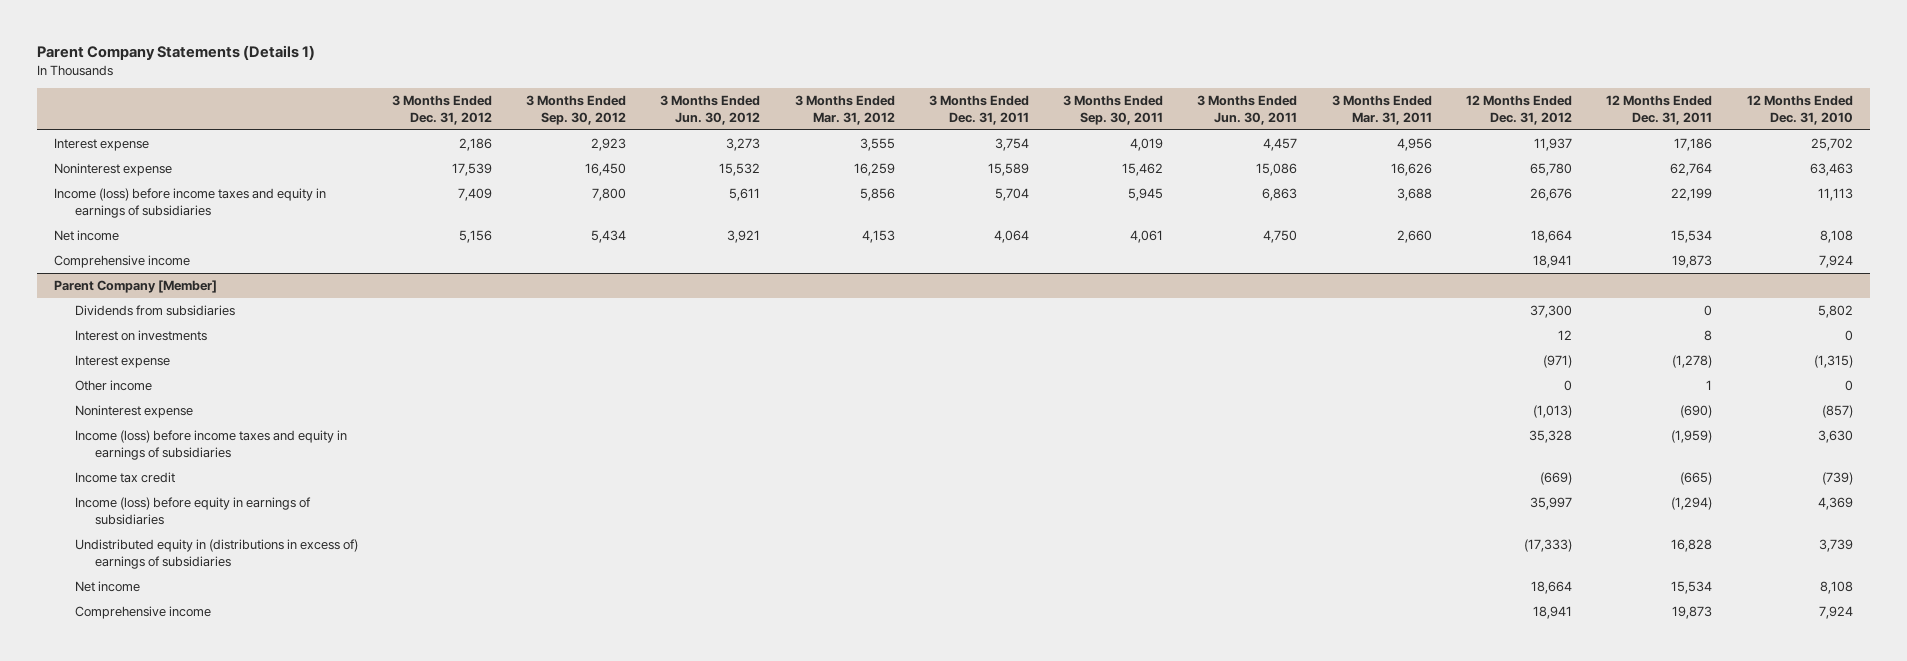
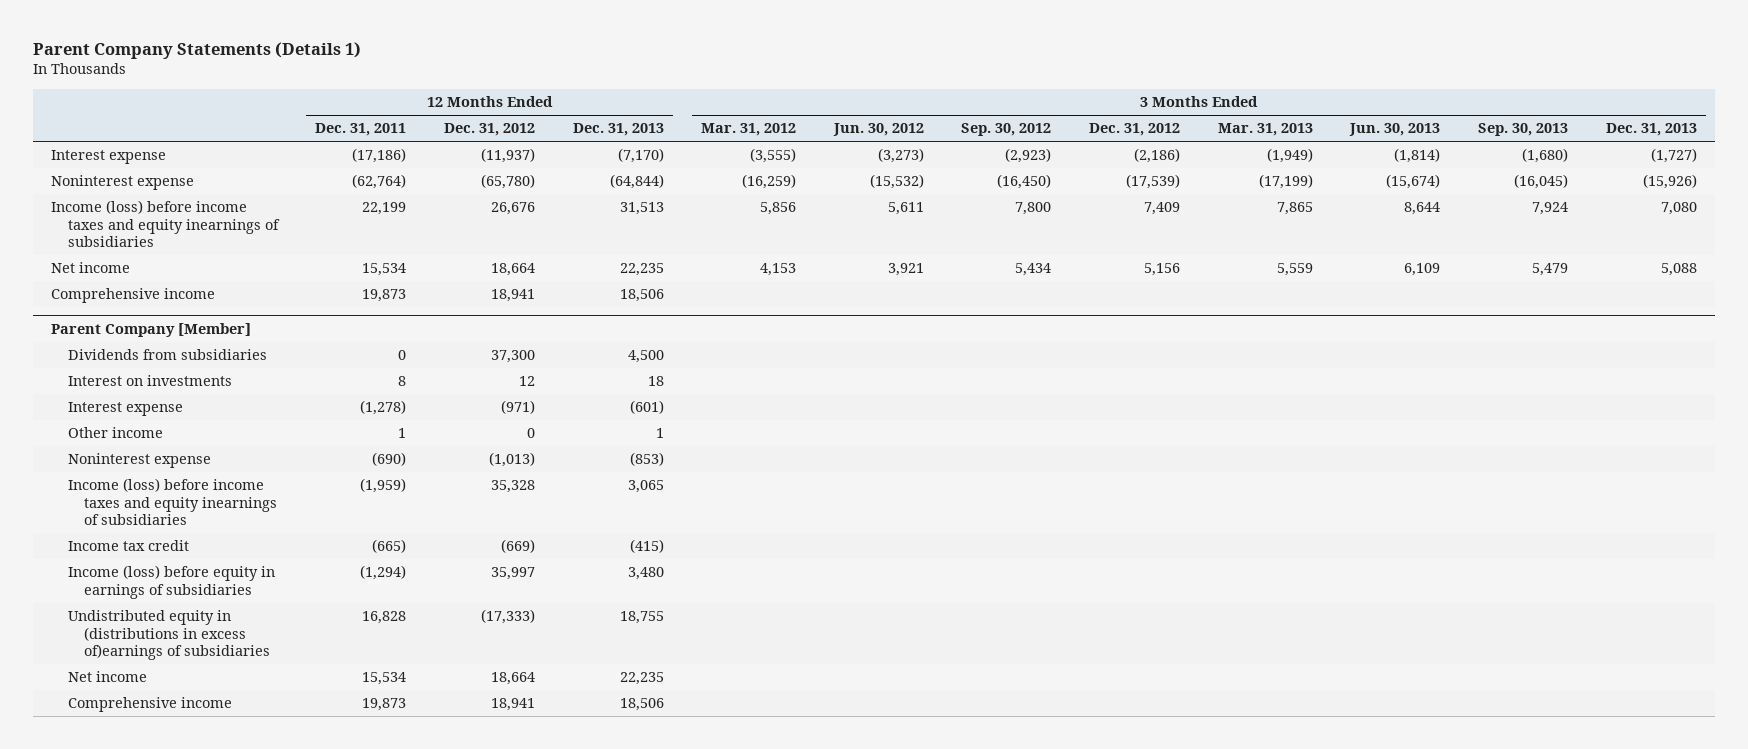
[928,95,1029,125] 3 Months Ended Dec. 31, 2011 -> none
[1063,95,1164,125] 3 Months Ended Sep. 30, 2011 -> none
[1197,95,1298,125] 3 Months Ended Jun. 30, 2011 -> none
[1331,95,1432,125] 3 Months Ended Mar. 31, 2011 -> none
[1746,95,1853,125] 12 Months Ended Dec. 31, 2010 -> none
none -> [572,123,664,137] Dec. 31, 2013
none -> [1217,123,1313,137] Mar. 31, 2013
none -> [1349,123,1441,137] Jun. 30, 2013
none -> [1477,123,1568,137] Sep. 30, 2013
none -> [1605,123,1697,137] Dec. 31, 2013
[458,138,492,152] 2,186 -> [1134,148,1181,164] (2,186)
[591,138,627,152] 2,923 -> [1005,148,1052,164] (2,923)
[726,138,761,152] 3,273 -> [877,148,924,164] (3,273)
[859,138,895,152] 3,555 -> [750,148,797,164] (3,555)
[1533,138,1572,152] 11,937 -> [481,148,536,164] (11,937)
[1674,138,1713,152] 17,186 -> [352,148,407,164] (17,186)
[451,163,492,177] 17,539 -> [1126,174,1181,190] (17,539)
[585,163,627,177] 16,450 -> [997,174,1052,190] (16,450)
[719,163,761,177] 15,532 -> [869,174,924,190] (15,532)
[853,163,895,177] 16,259 -> [742,174,797,190] (16,259)
[1529,163,1572,177] 65,780 -> [481,174,536,190] (65,780)
[1670,163,1713,177] 62,764 -> [352,174,407,190] (62,764)
[54,188,327,218] Income (loss) before income taxes and equity in earnings of subsidiaries -> [51,200,280,248] Income (loss) before income taxes and equity inearnings of subsidiaries
[74,430,347,460] Income (loss) before income taxes and equity in earnings of subsidiaries -> [67,478,278,526] Income (loss) before income taxes and equity inearnings of subsidiaries
[74,539,358,569] Undistributed equity in (distributions in excess of) earnings of subsidiaries -> [67,610,271,661] Undistributed equity in (distributions in excess of)earnings of subsidiaries

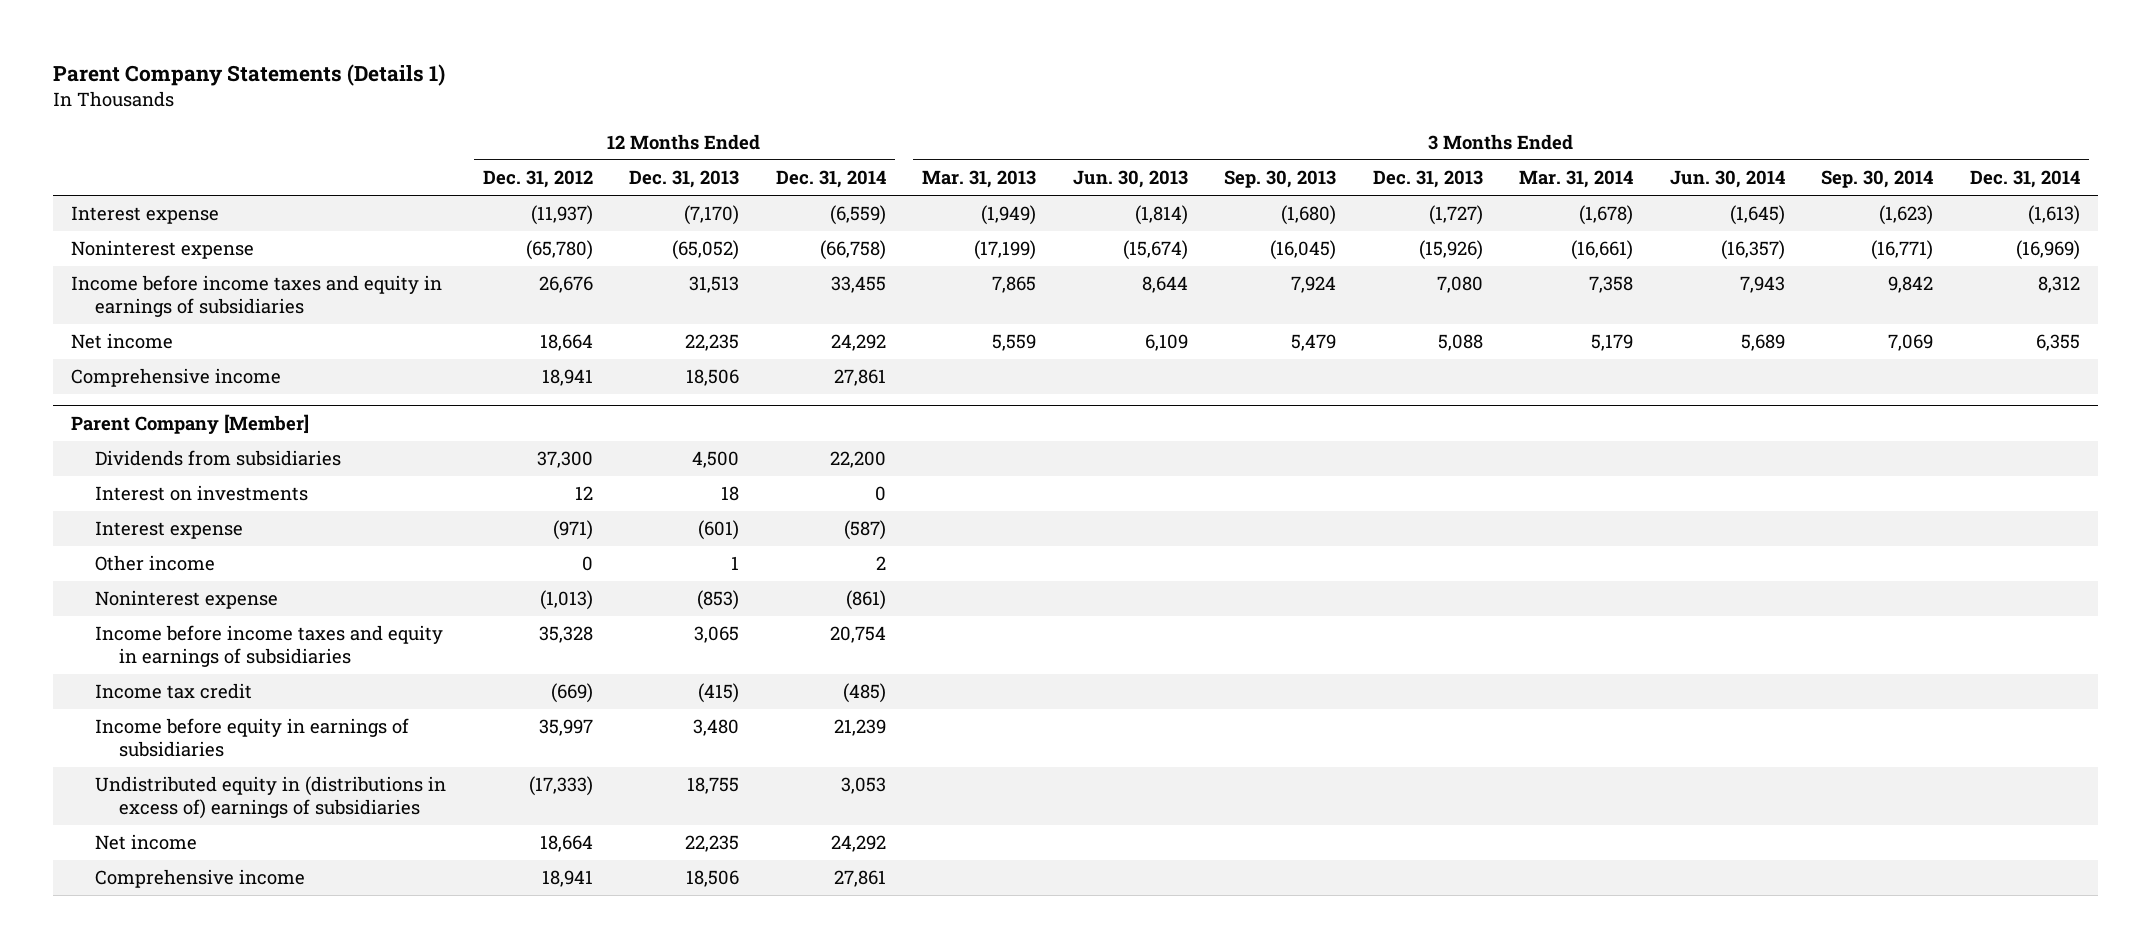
[315,123,407,137] Dec. 31, 2011 -> none
[701,123,797,137] Mar. 31, 2012 -> none
[832,123,924,137] Jun. 30, 2012 -> none
[961,123,1052,137] Sep. 30, 2012 -> none
[1089,123,1181,137] Dec. 31, 2012 -> none
none -> [775,170,886,189] Dec. 31, 2014
none -> [1519,170,1634,189] Mar. 31, 2014
none -> [1669,170,1785,189] Jun. 30, 2014
none -> [1821,170,1934,189] Sep. 30, 2014
none -> [1969,170,2080,189] Dec. 31, 2014
[609,174,664,190] (64,844) -> [672,240,740,261] (65,052)
[51,200,280,248] Income (loss) before income taxes and equity inearnings of subsidiaries -> [71,275,443,318] Income before income taxes and equity in earnings of subsidiaries
[67,478,278,526] Income (loss) before income taxes and equity inearnings of subsidiaries -> [95,625,444,668] Income before income taxes and equity in earnings of subsidiaries
[67,565,275,599] Income (loss) before equity in earnings of subsidiaries -> [95,718,410,758] Income before equity in earnings of subsidiaries
[67,610,271,661] Undistributed equity in (distributions in excess of)earnings of subsidiaries -> [95,776,447,820] Undistributed equity in (distributions in excess of) earnings of subsidiaries

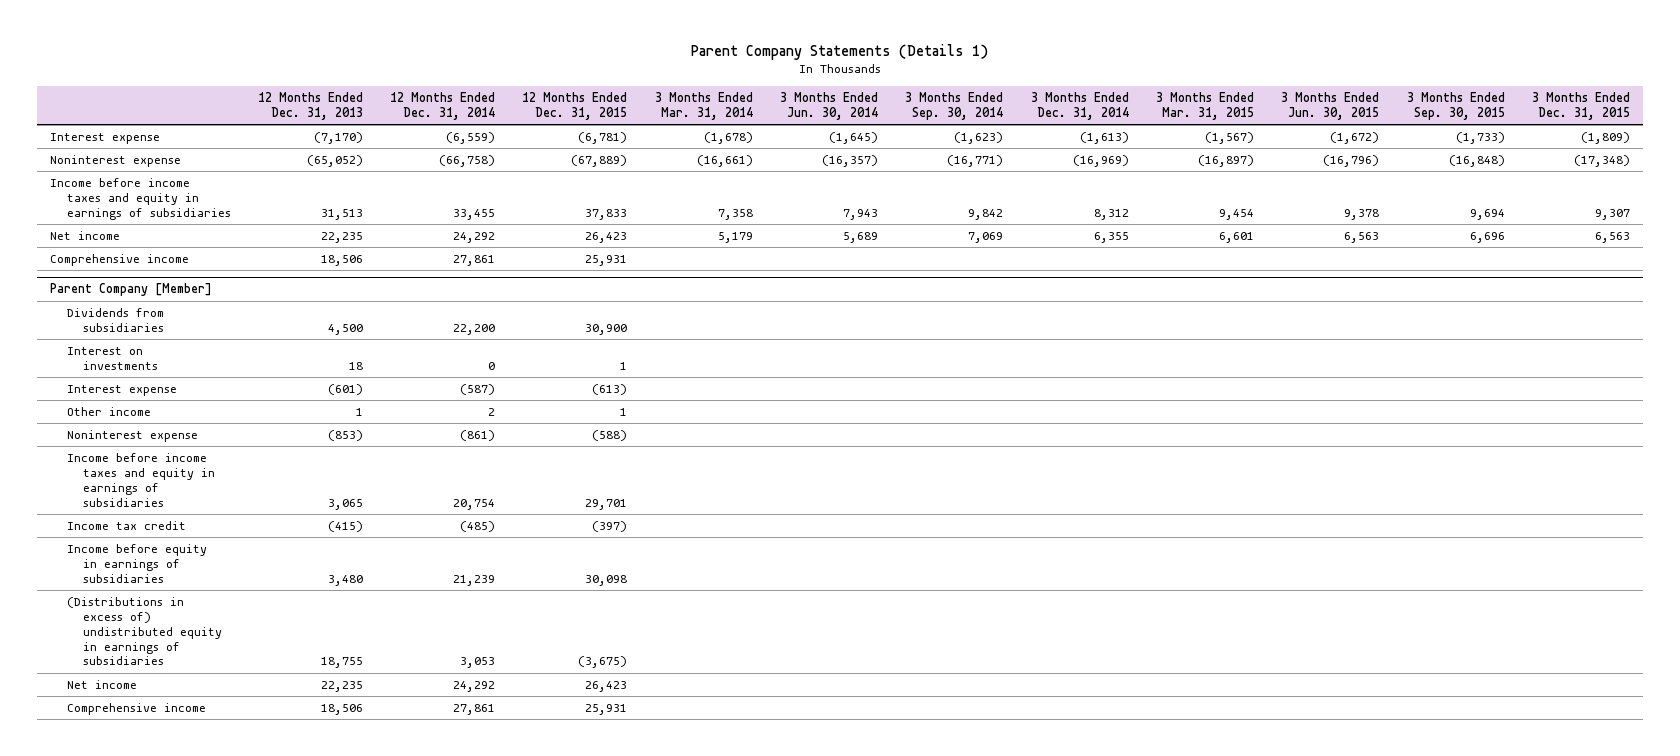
[482,170,593,189] Dec. 31, 2012 -> none
[922,170,1037,189] Mar. 31, 2013 -> none
[1072,170,1188,189] Jun. 30, 2013 -> none
[1224,170,1337,189] Sep. 30, 2013 -> none
[1372,170,1483,189] Dec. 31, 2013 -> none
none -> [522,91,628,120] 12 Months Ended Dec. 31, 2015
none -> [1155,91,1254,120] 3 Months Ended Mar. 31, 2015
none -> [1281,91,1380,120] 3 Months Ended Jun. 30, 2015
none -> [1406,91,1505,120] 3 Months Ended Sep. 30, 2015
none -> [1531,91,1630,120] 3 Months Ended Dec. 31, 2015
[95,776,447,820] Undistributed equity in (distributions in excess of) earnings of subsidiaries -> [66,597,222,666] (Distributions in excess of) undistributed equity in earnings of subsidiaries

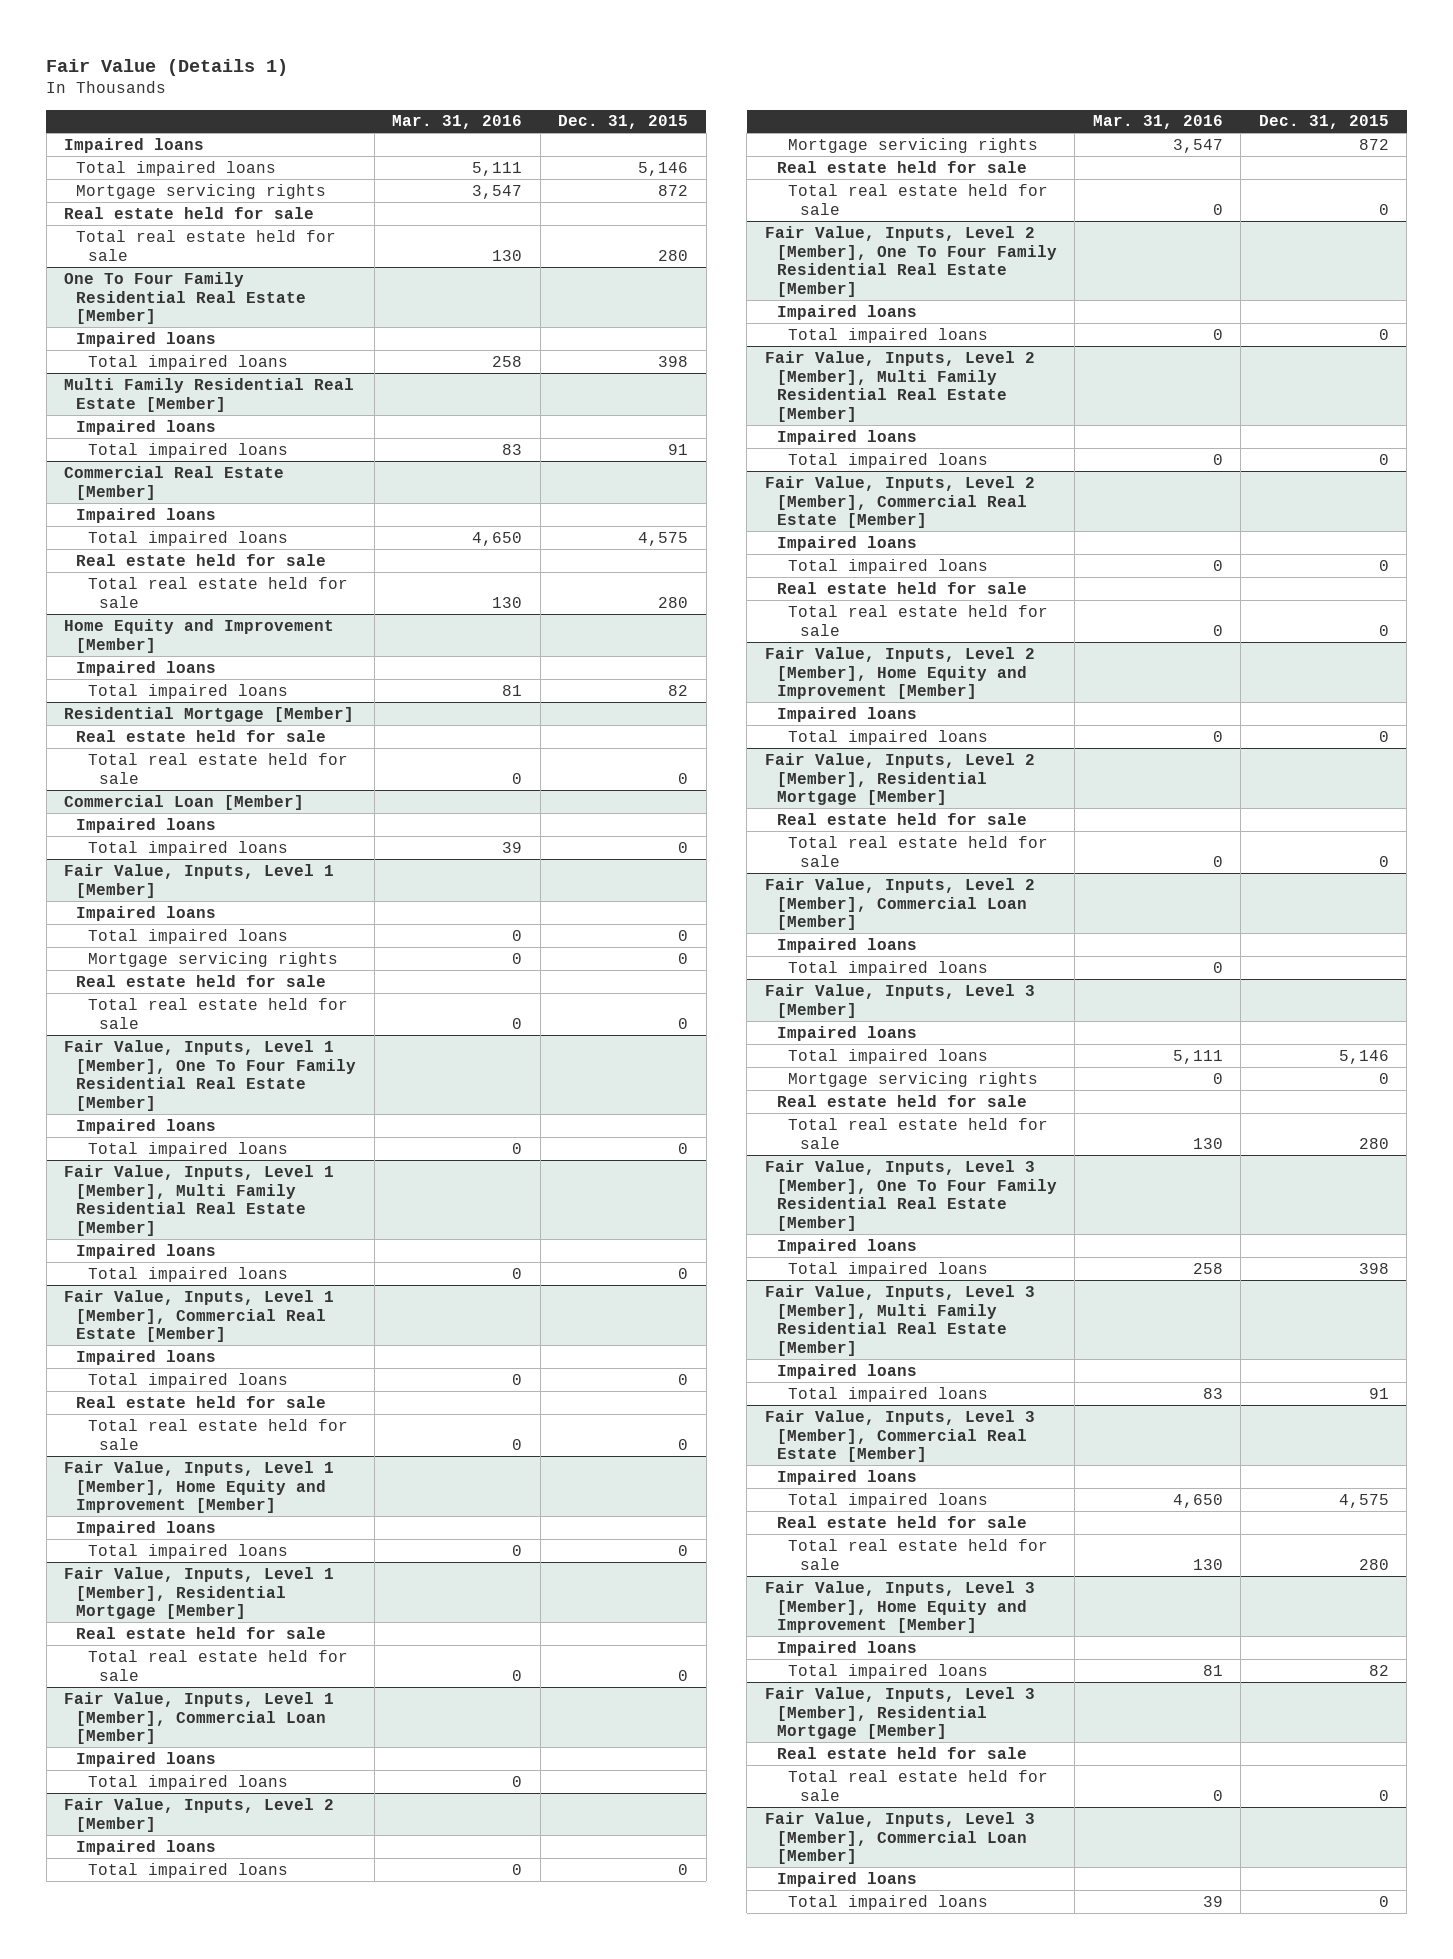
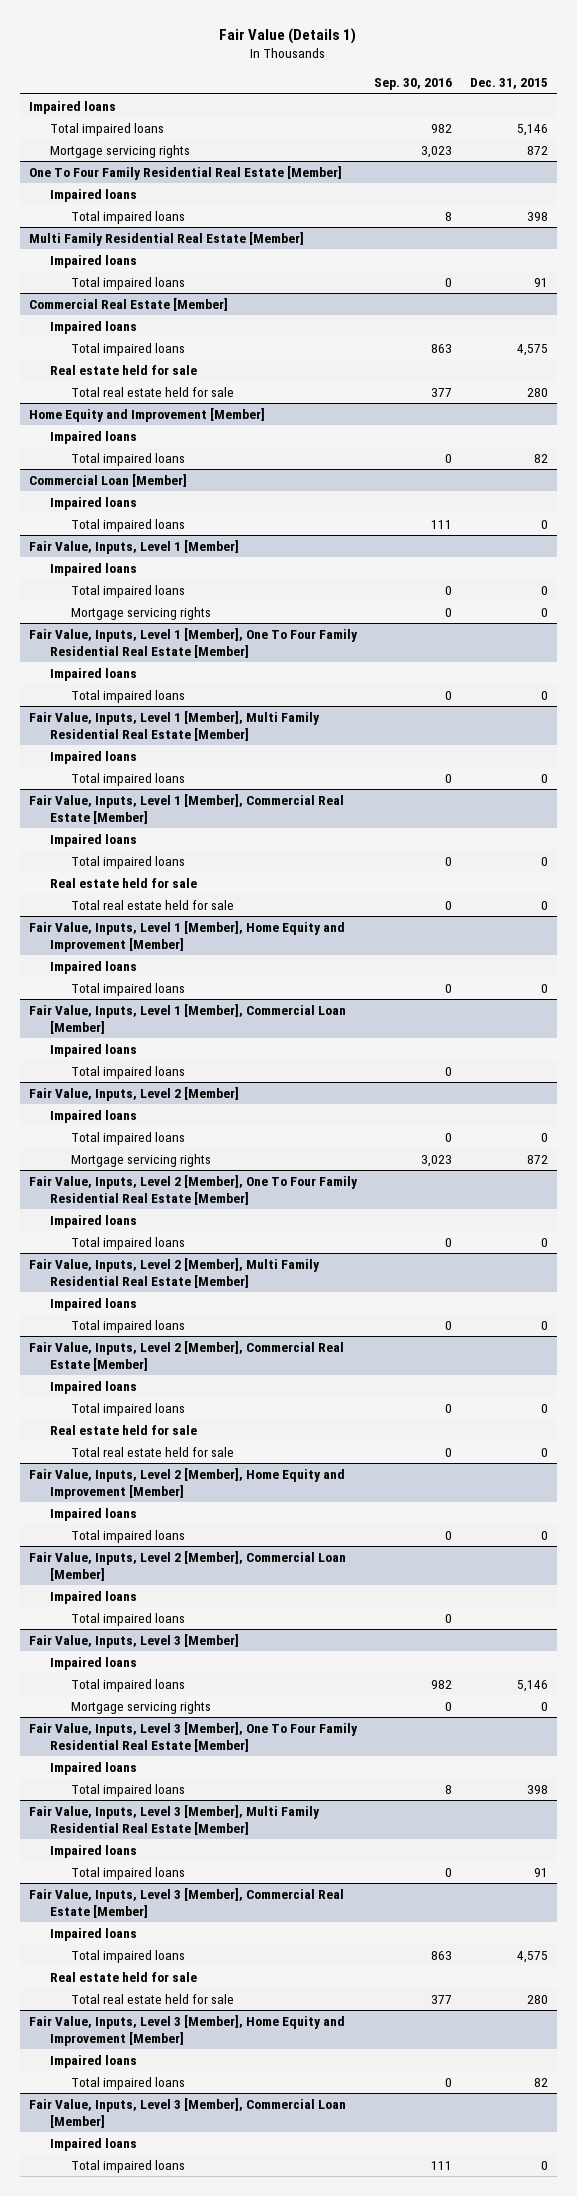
[392,115,523,130] Mar. 31, 2016 -> none
none -> [374,78,453,91] Sep. 30, 2016
[64,206,315,219] Real estate held for sale -> none
[76,229,337,261] Total real estate held for sale -> none
[64,706,355,722] Residential Mortgage [Member] -> none
[76,729,327,742] Real estate held for sale -> none
[87,752,348,784] Total real estate held for sale -> none
[76,974,327,987] Real estate held for sale -> none
[87,997,348,1029] Total real estate held for sale -> none
[64,1566,335,1620] Fair Value, Inputs, Level 1 [Member], Residential Mortgage [Member] -> none
[76,1626,327,1639] Real estate held for sale -> none
[87,1649,348,1681] Total real estate held for sale -> none
[776,160,1027,173] Real estate held for sale -> none
[788,183,1049,215] Total real estate held for sale -> none
[764,752,1035,806] Fair Value, Inputs, Level 2 [Member], Residential Mortgage [Member] -> none
[776,812,1027,825] Real estate held for sale -> none
[788,835,1049,867] Total real estate held for sale -> none
[776,1094,1027,1107] Real estate held for sale -> none
[788,1117,1049,1149] Total real estate held for sale -> none
[764,1686,1035,1740] Fair Value, Inputs, Level 3 [Member], Residential Mortgage [Member] -> none
[776,1746,1027,1759] Real estate held for sale -> none
[788,1769,1049,1801] Total real estate held for sale -> none

